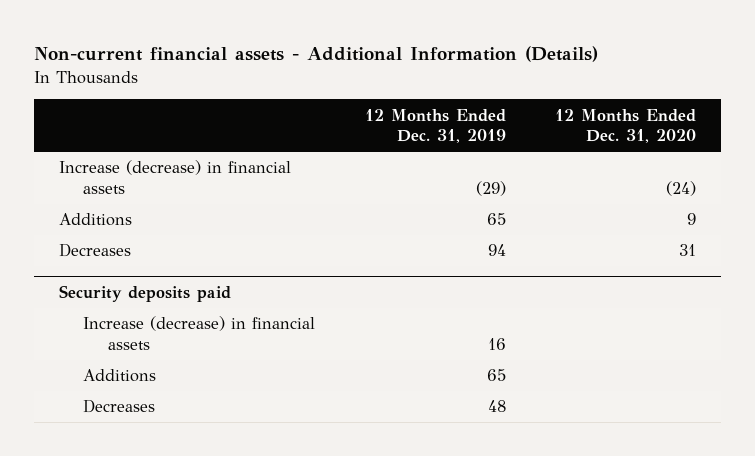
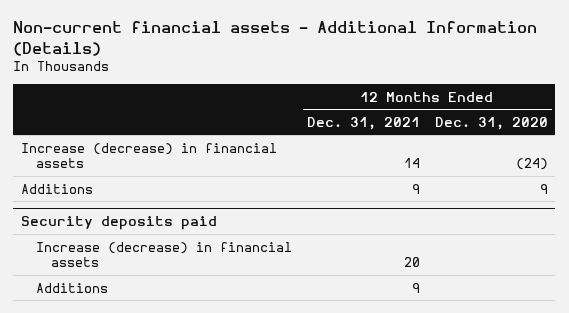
[364,108,506,144] 12 Months Ended Dec. 31, 2019 -> none
none -> [306,116,420,130] Dec. 31, 2021
[58,243,131,258] Decreases -> none
[83,399,156,414] Decreases -> none

